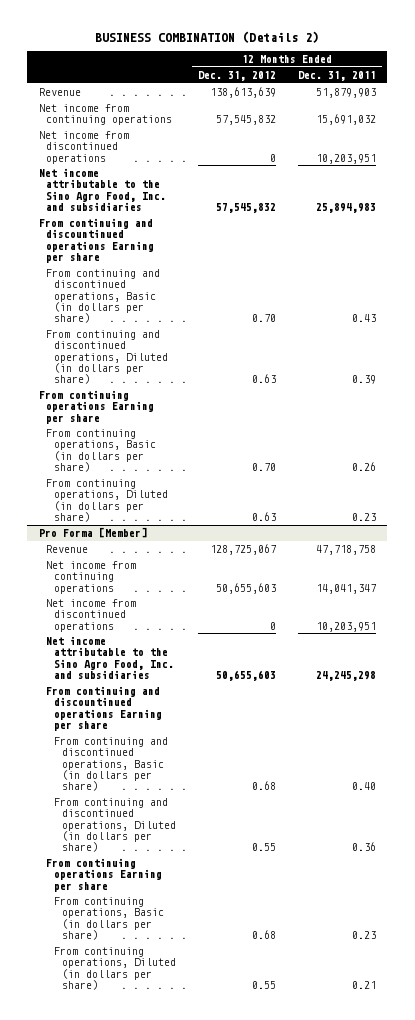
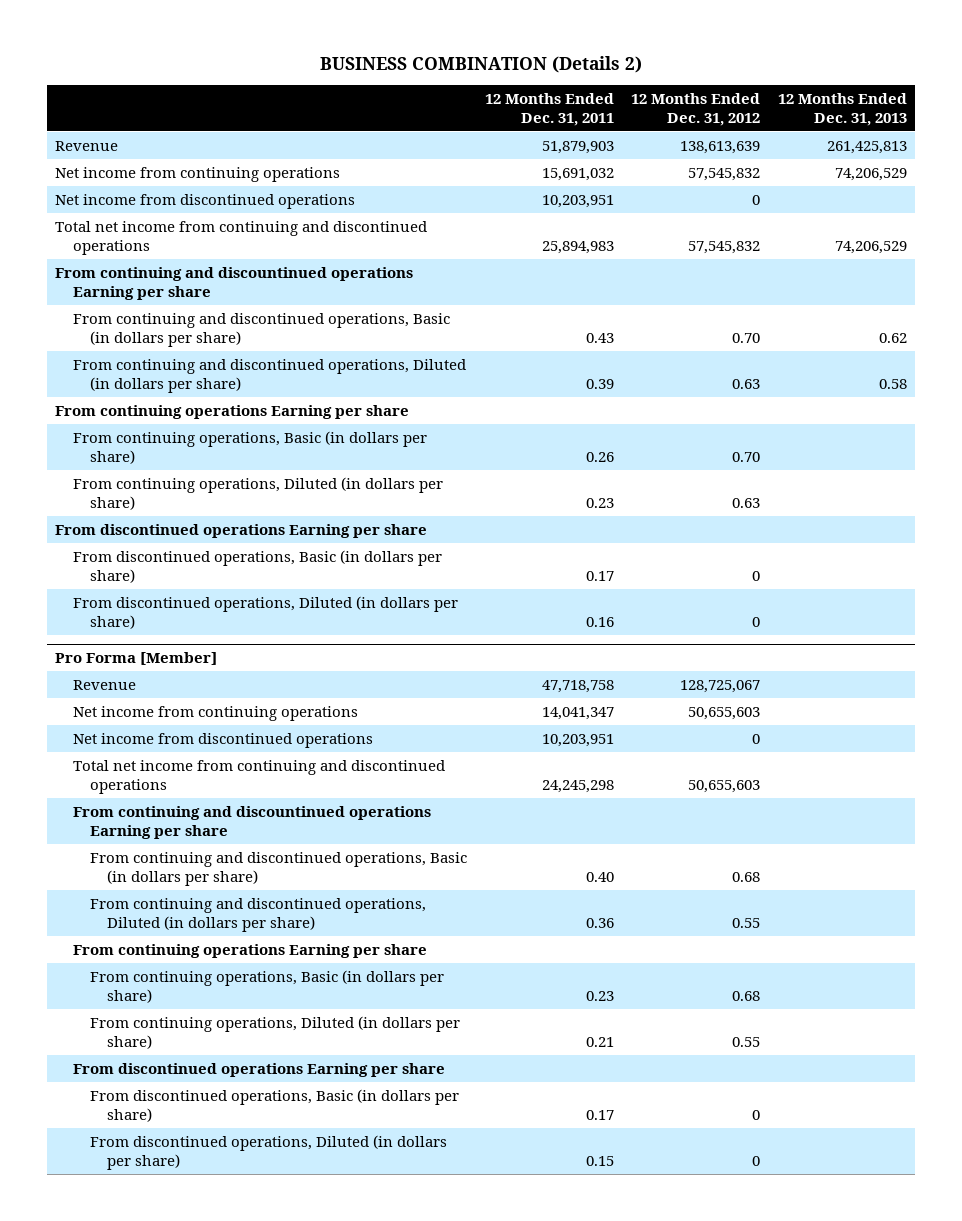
none -> [777,92,907,126] 12 Months Ended Dec. 31, 2013
[38,168,167,211] Net income attributable to the Sino Agro Food, Inc. and subsidiaries -> [55,220,428,255] Total net income from continuing and discontinued operations
none -> [55,523,428,538] From discontinued operations Earning per share
none -> [72,549,442,583] From discontinued operations, Basic (in dollars per share)
none -> [72,595,458,629] From discontinued operations, Diluted (in dollars per share)
[46,636,174,679] Net income attributable to the Sino Agro Food, Inc. and subsidiaries -> [72,759,445,794] Total net income from continuing and discontinued operations
none -> [72,1062,445,1077] From discontinued operations Earning per share
none -> [90,1088,460,1122] From discontinued operations, Basic (in dollars per share)
none -> [90,1134,448,1170] From discontinued operations, Diluted (in dollars per share)

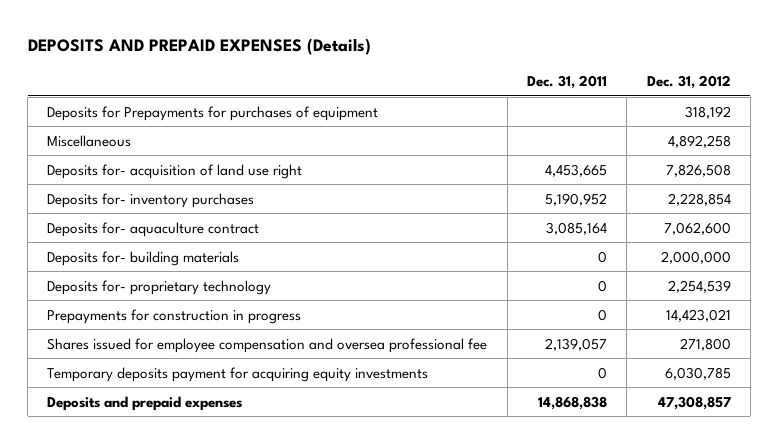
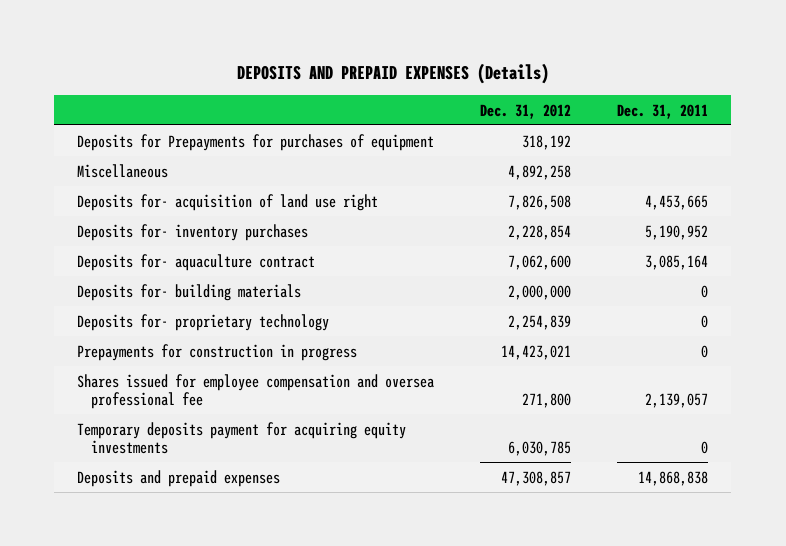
[667,279,731,293] 2,254,539 -> [508,314,572,330] 2,254,839

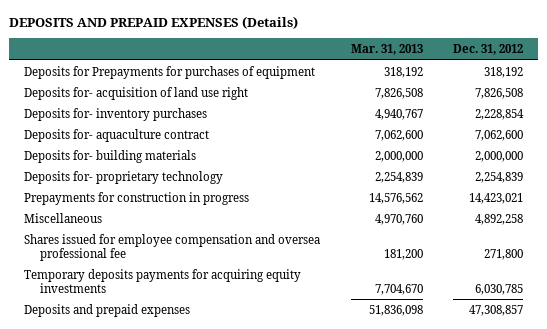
[617,103,709,119] Dec. 31, 2011 -> none
none -> [350,44,423,56] Mar. 31, 2013
[77,163,169,178] Miscellaneous -> [24,212,103,223] Miscellaneous
[77,421,407,455] Temporary deposits payment for acquiring equity investments -> [24,268,302,293] Temporary deposits payments for acquiring equity investments

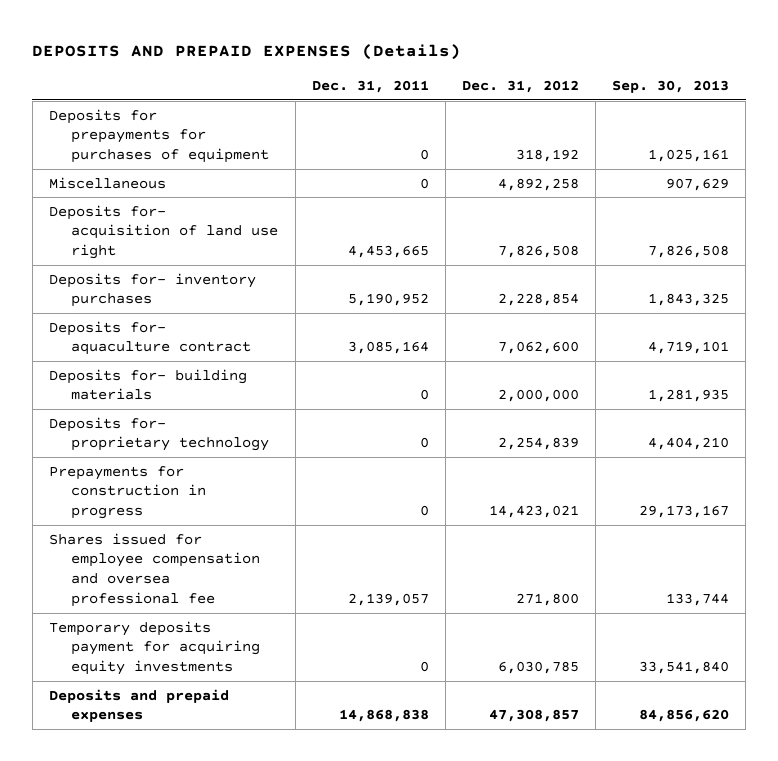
[350,44,423,56] Mar. 31, 2013 -> none
none -> [311,79,429,93] Dec. 31, 2011
none -> [612,79,730,93] Sep. 30, 2013
[24,65,316,79] Deposits for Prepayments for purchases of equipment -> [48,108,270,164] Deposits for prepayments for purchases of equipment
[24,212,103,223] Miscellaneous -> [48,176,166,189] Miscellaneous
[24,268,302,293] Temporary deposits payments for acquiring equity investments -> [48,620,261,676] Temporary deposits payment for acquiring equity investments

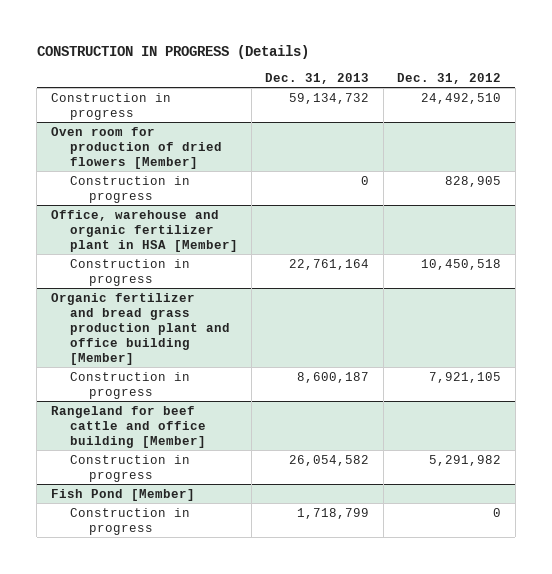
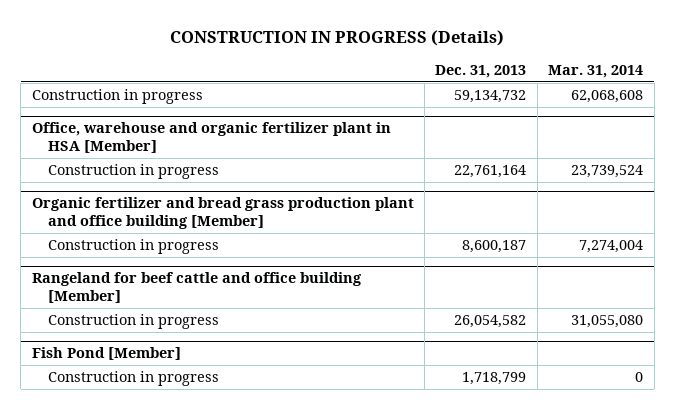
[397,72,502,84] Dec. 31, 2012 -> none
none -> [548,64,644,78] Mar. 31, 2014
[50,126,222,169] Oven room for production of dried flowers [Member] -> none
[69,175,190,203] Construction in progress -> none

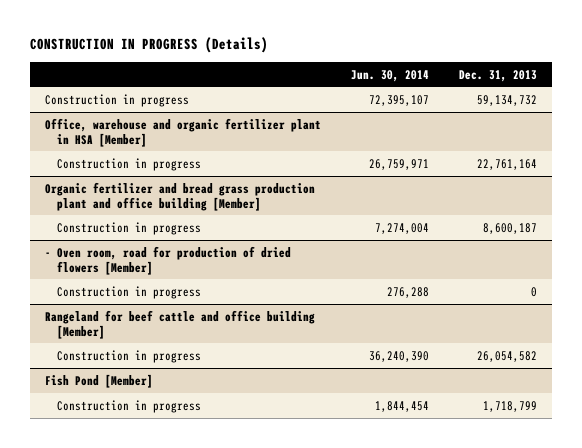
[548,64,644,78] Mar. 31, 2014 -> none
none -> [350,69,429,82] Jun. 30, 2014
none -> [44,245,291,275] - Oven room, road for production of dried flowers [Member]
none -> [57,285,202,299] Construction in progress

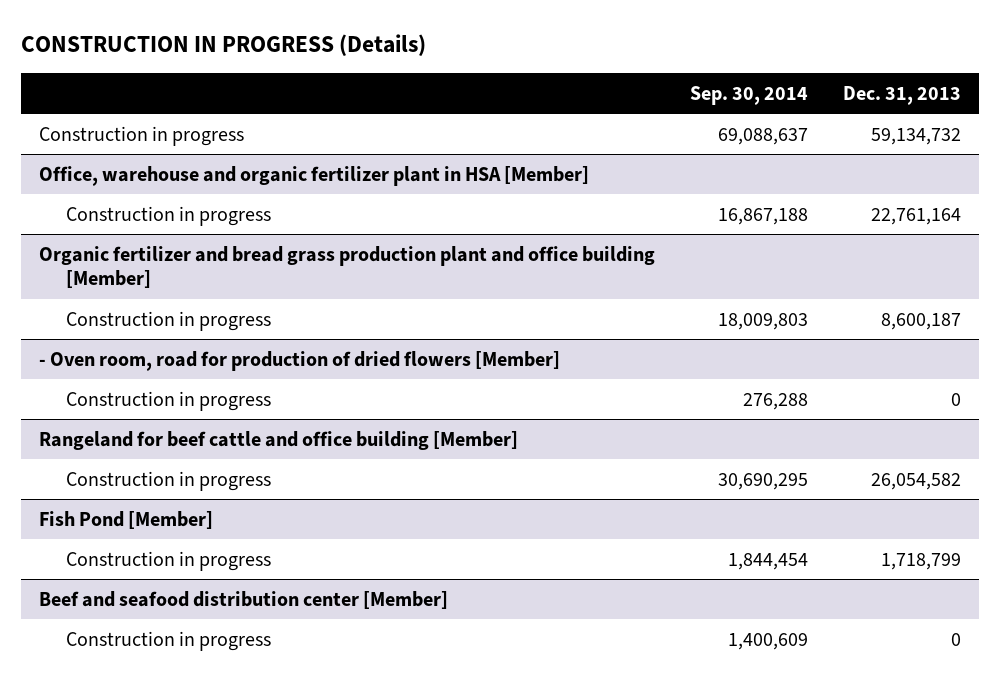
[350,69,429,82] Jun. 30, 2014 -> none
none -> [689,85,808,105] Sep. 30, 2014
none -> [38,590,448,609] Beef and seafood distribution center [Member]
none -> [66,630,272,651] Construction in progress

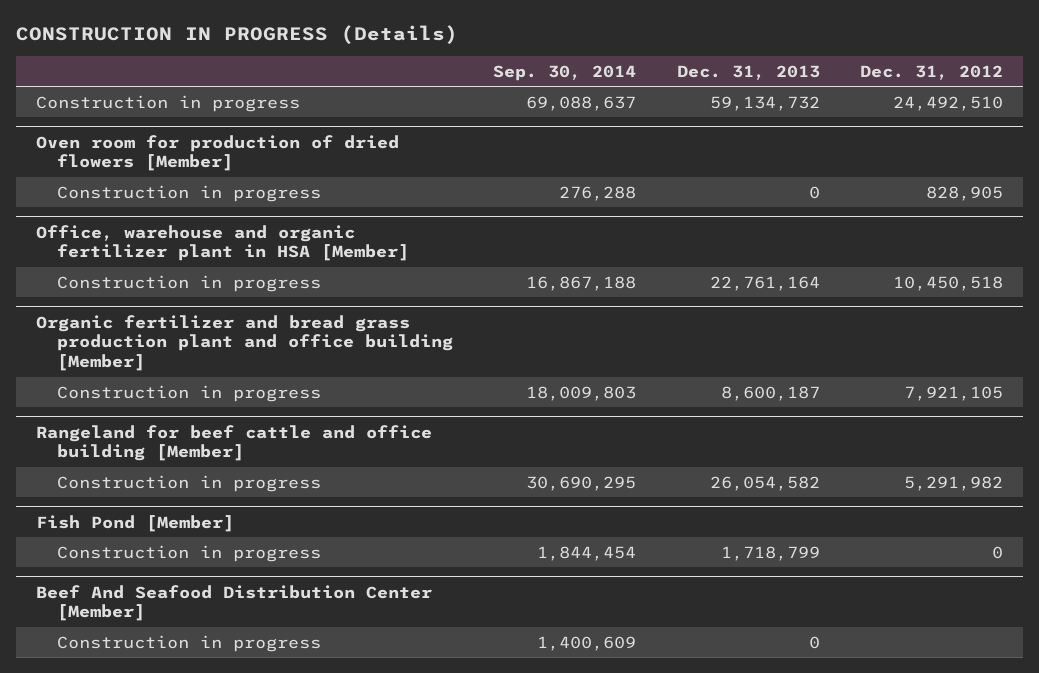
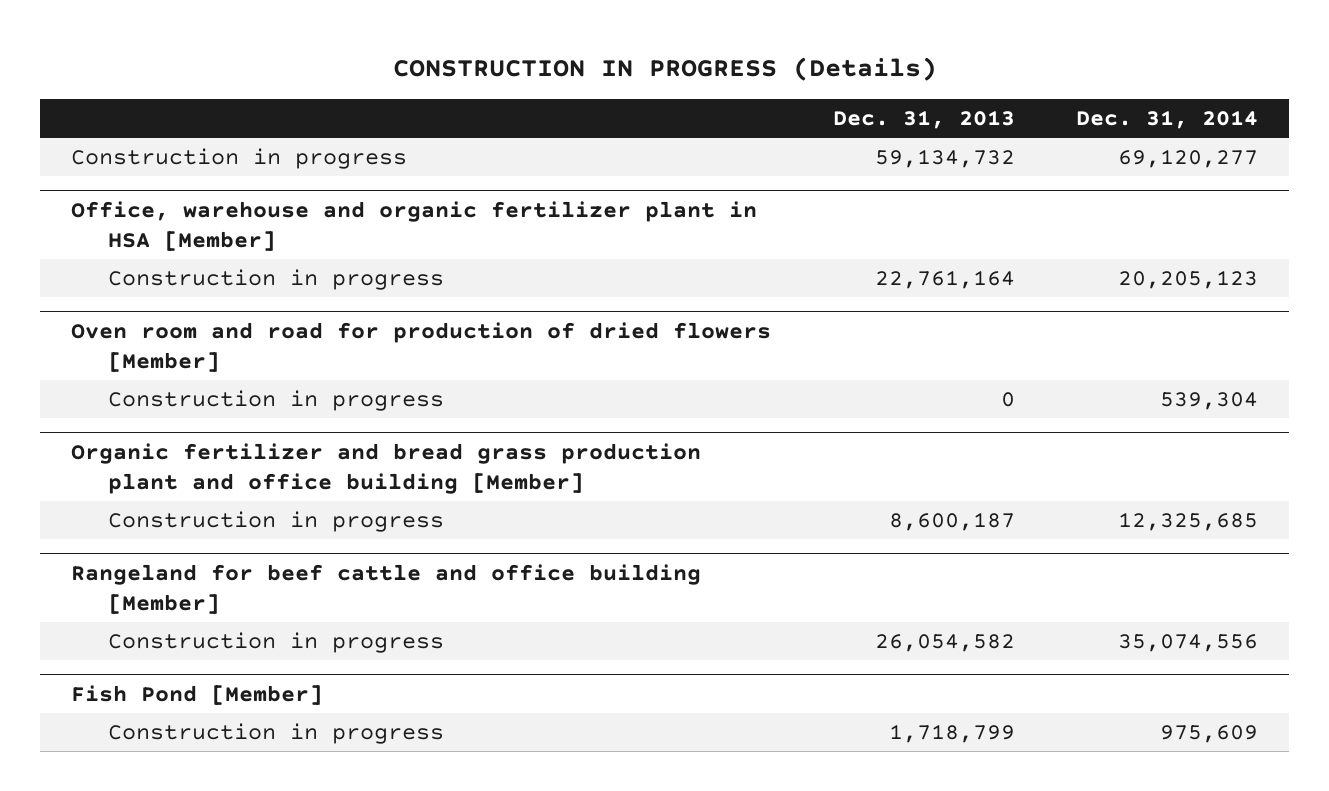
[493,64,637,81] Sep. 30, 2014 -> none
[860,64,1004,80] Dec. 31, 2012 -> none
none -> [1076,110,1259,130] Dec. 31, 2014
[35,134,399,172] Oven room for production of dried flowers [Member] -> none
[56,184,321,202] Construction in progress -> none
none -> [70,321,771,372] Oven room and road for production of dried flowers [Member]
none -> [107,389,444,411] Construction in progress
[35,584,432,622] Beef And Seafood Distribution Center [Member] -> none
[56,634,321,652] Construction in progress -> none

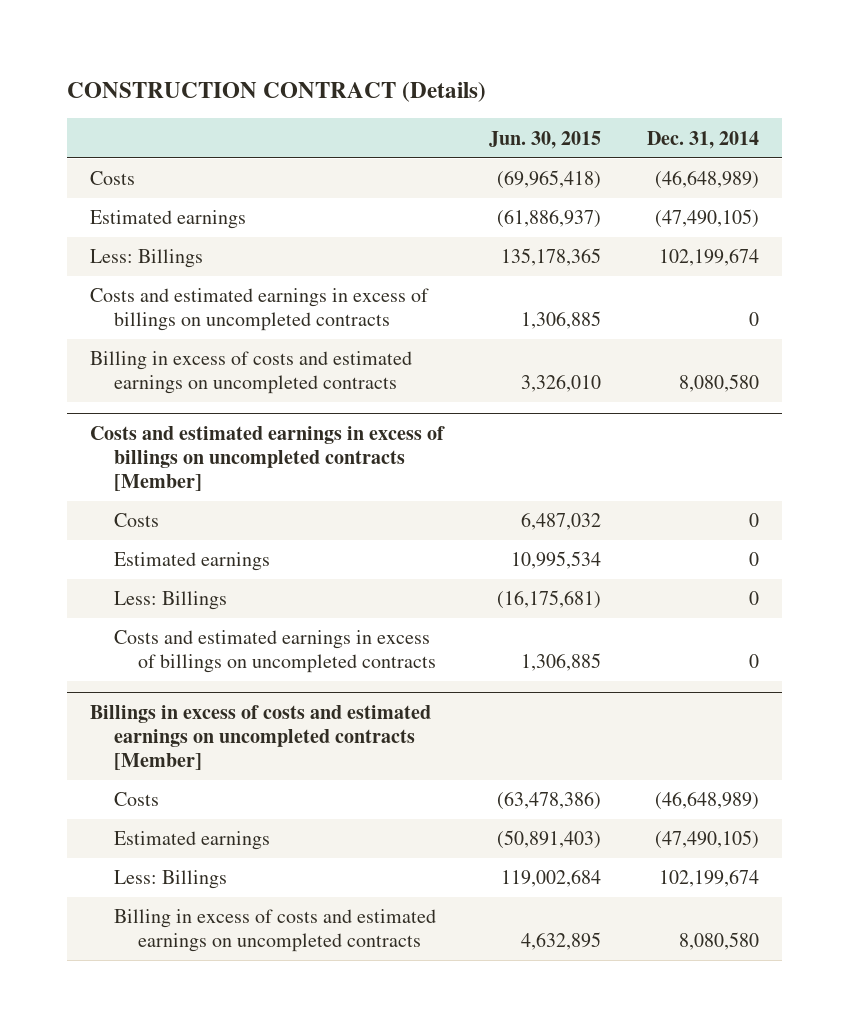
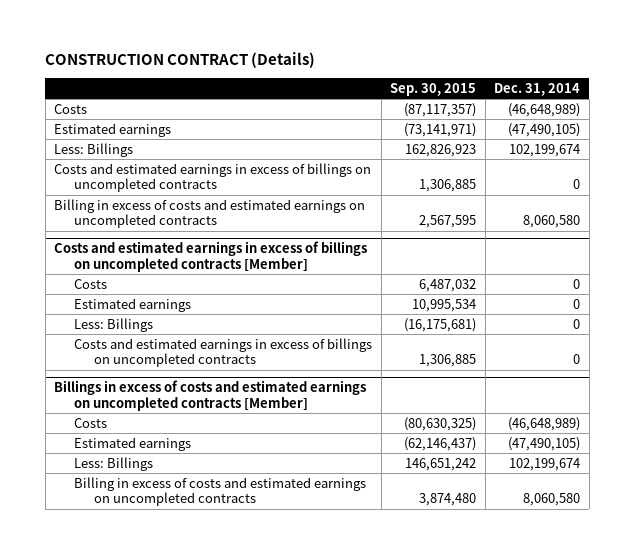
[489,130,602,149] Jun. 30, 2015 -> none
none -> [390,83,477,97] Sep. 30, 2015
[679,374,760,393] 8,080,580 -> [523,215,581,229] 8,060,580
[679,932,760,951] 8,080,580 -> [523,493,581,507] 8,060,580

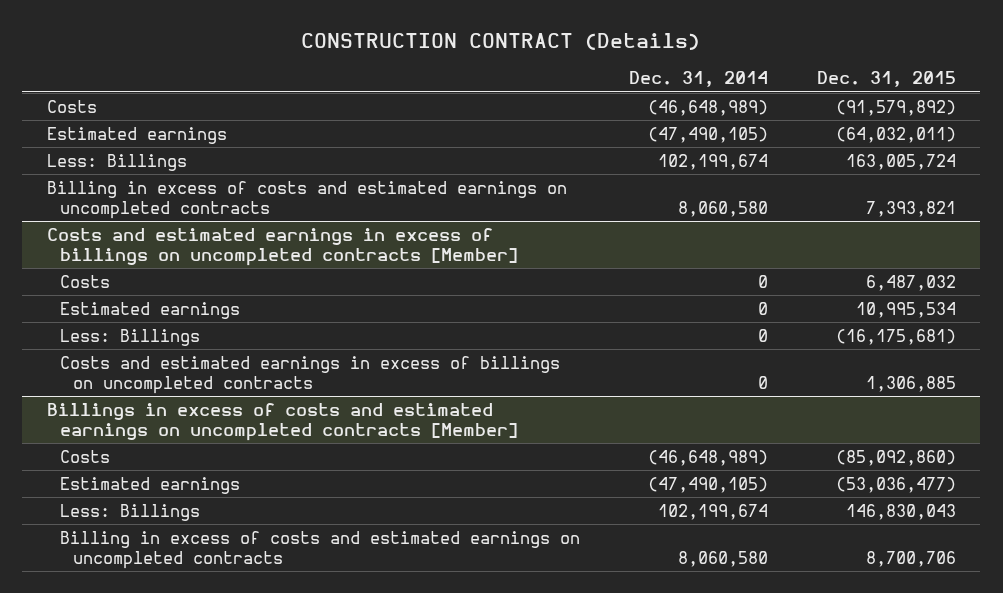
[390,83,477,97] Sep. 30, 2015 -> none
none -> [816,71,956,88] Dec. 31, 2015
[54,162,372,193] Costs and estimated earnings in excess of billings on uncompleted contracts -> none

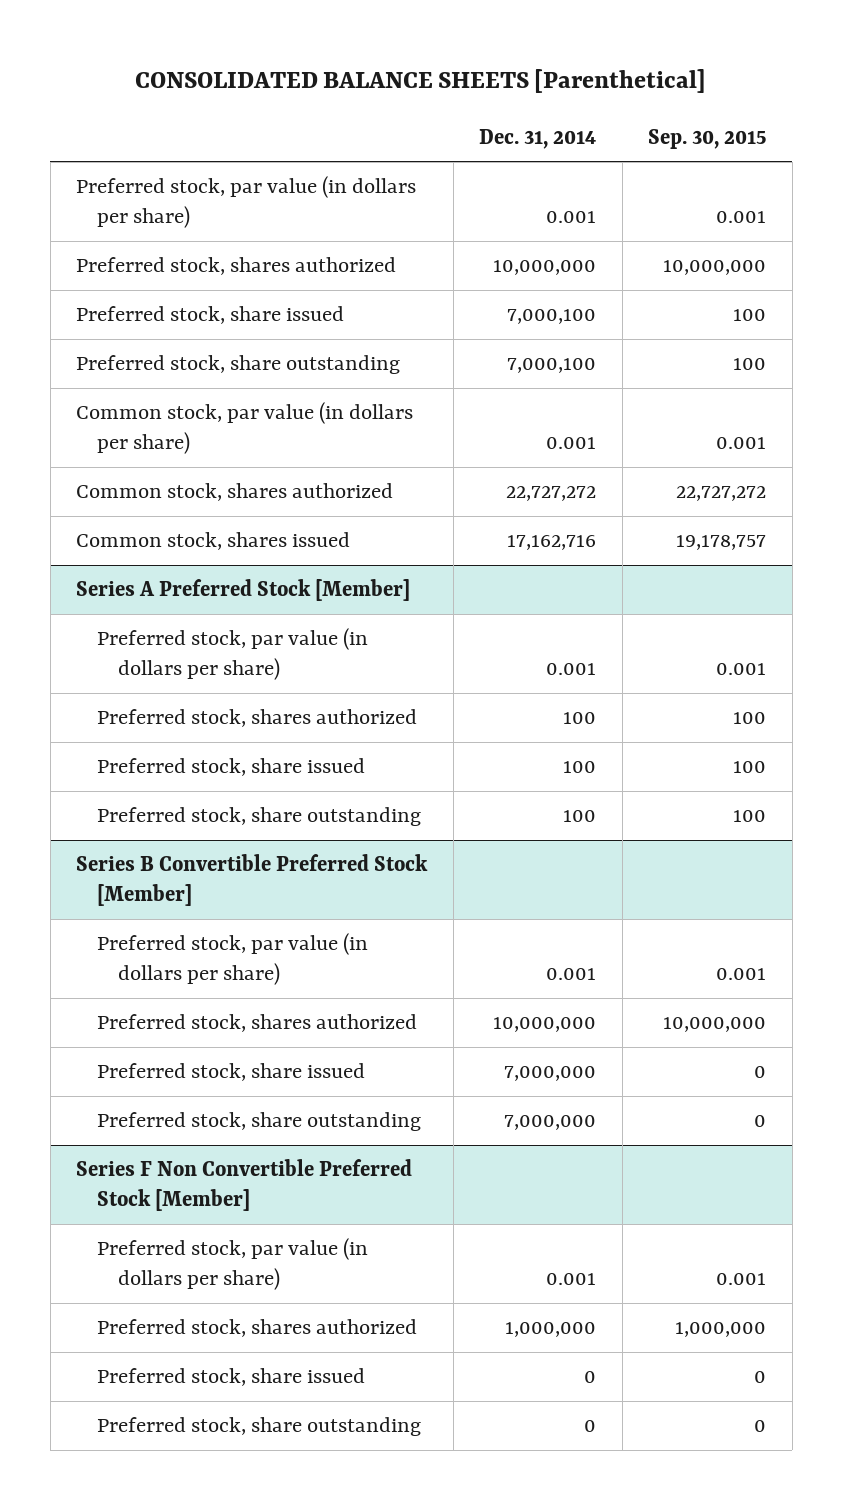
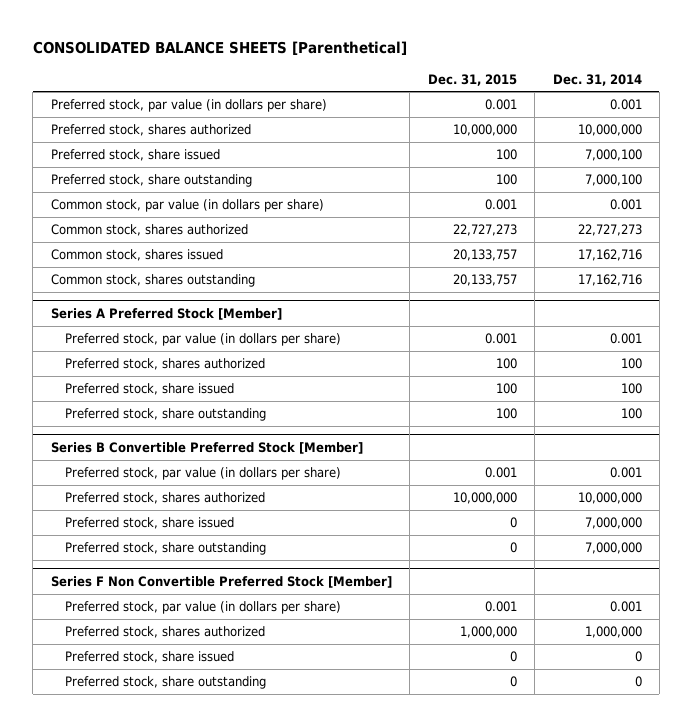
[648,128,767,149] Sep. 30, 2015 -> none
none -> [427,73,517,86] Dec. 31, 2015
[506,486,597,502] 22,727,272 -> [577,224,642,237] 22,727,273
none -> [50,274,255,288] Common stock, shares outstanding

